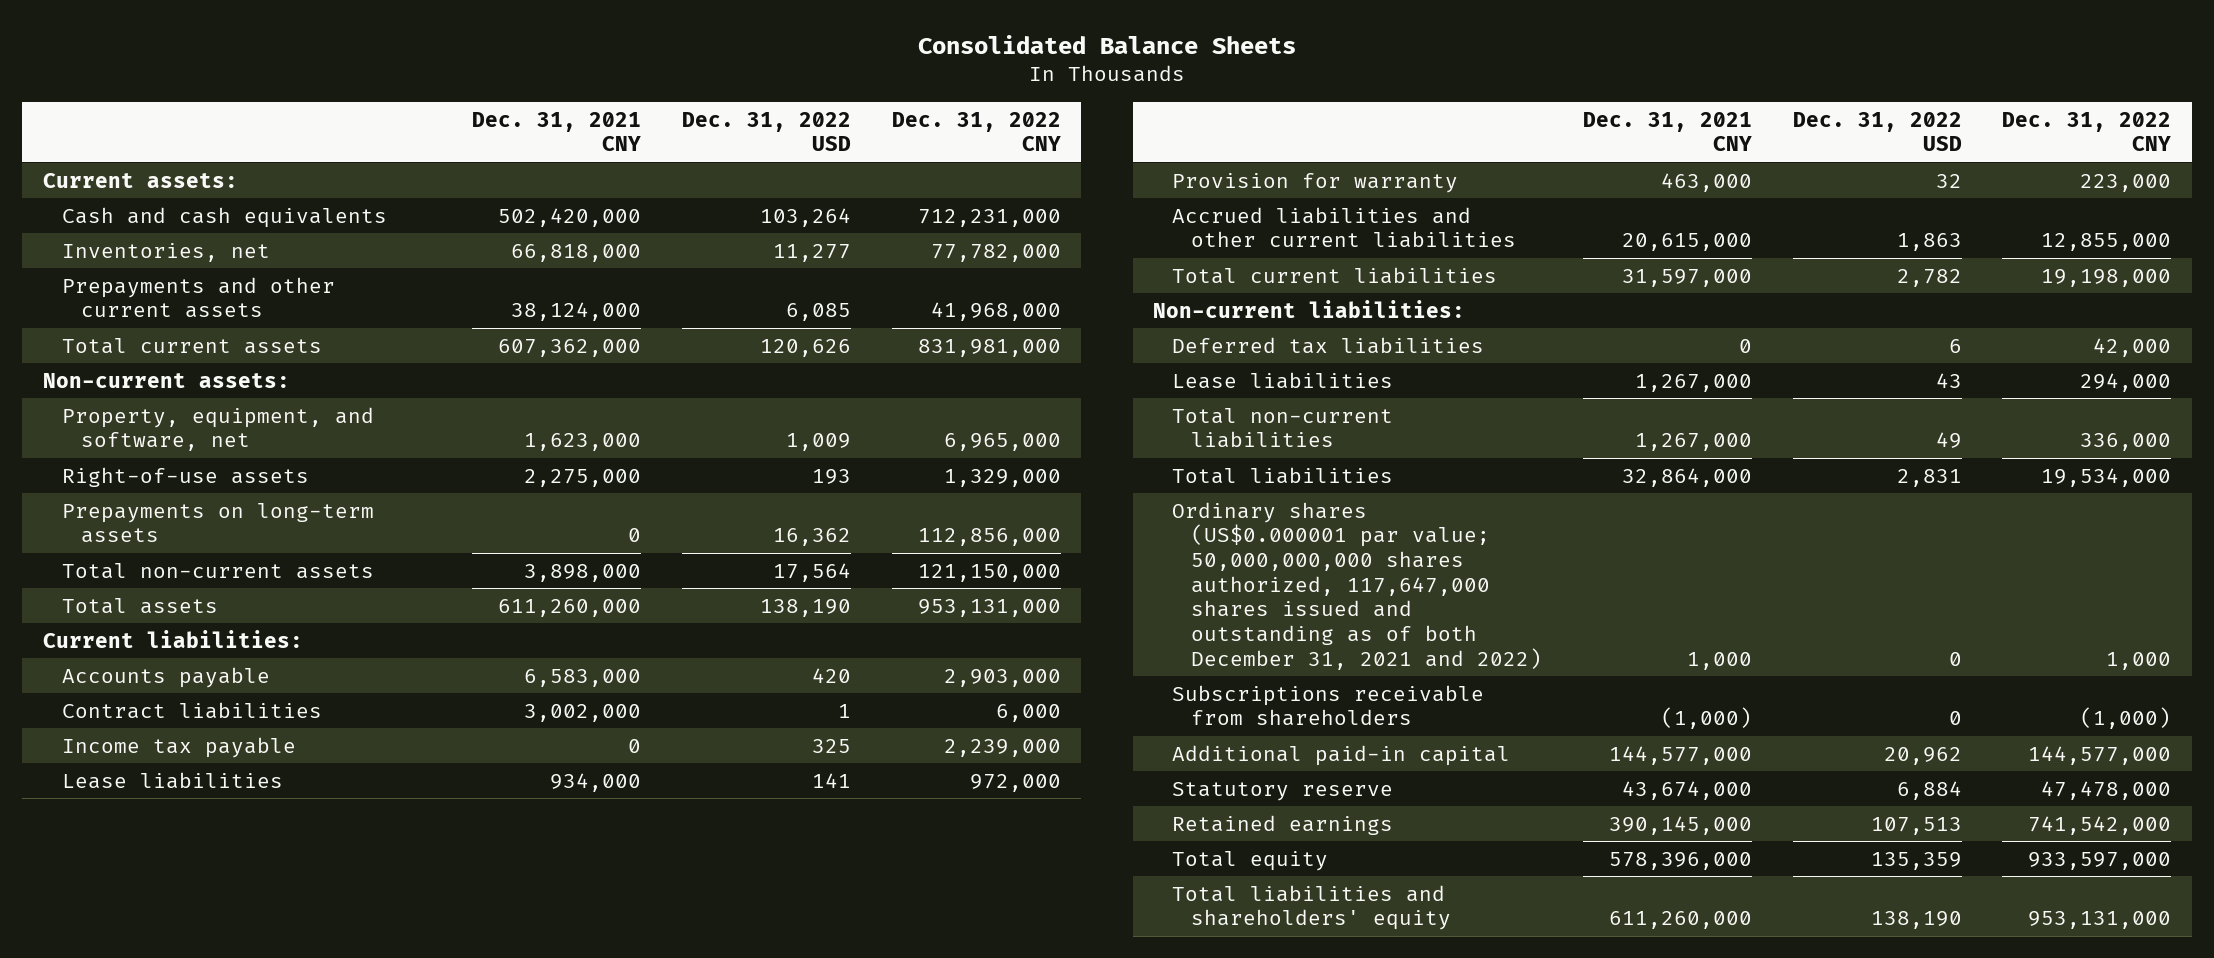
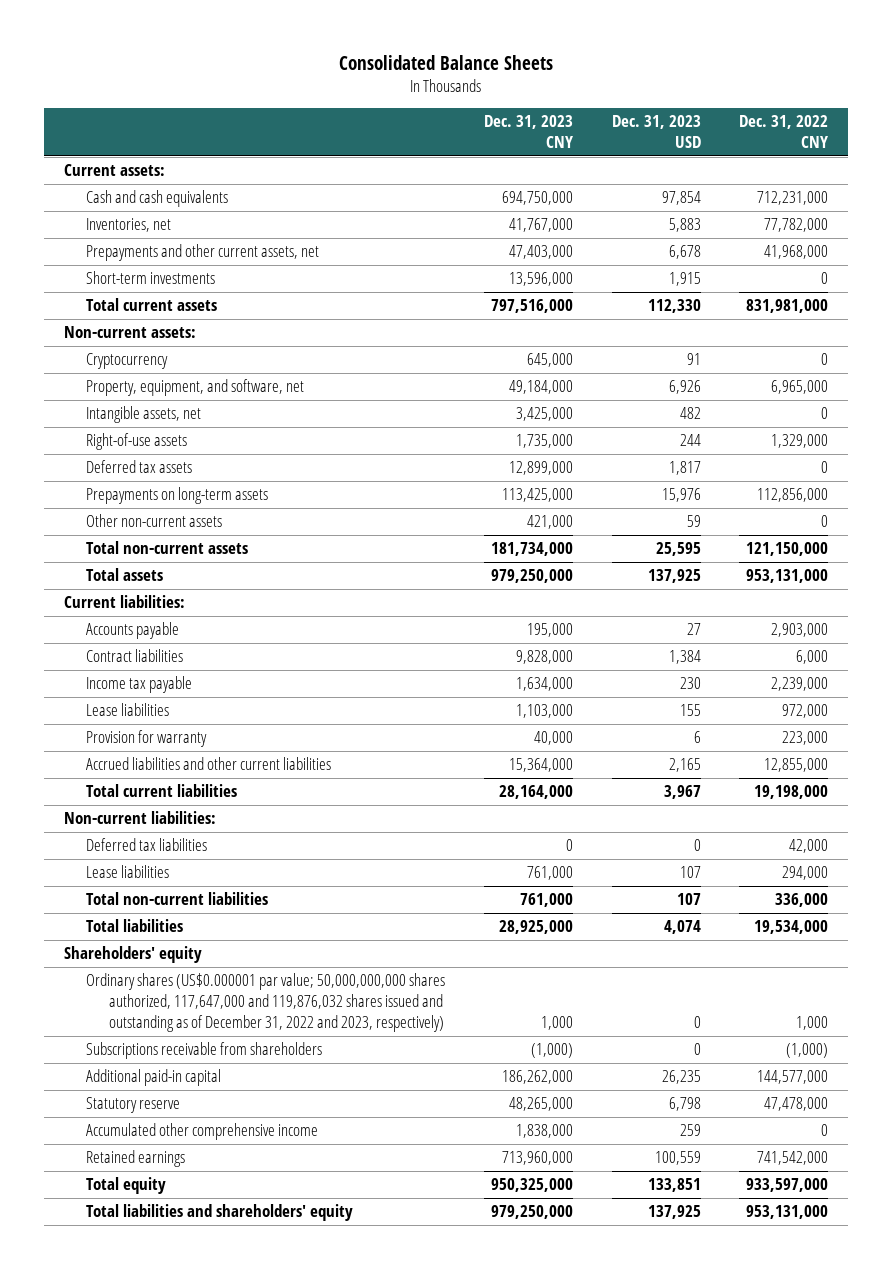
[472,111,642,152] Dec. 31, 2021 CNY -> none
[682,111,852,152] Dec. 31, 2022 USD -> none
none -> [483,115,573,149] Dec. 31, 2023 CNY
none -> [611,115,701,149] Dec. 31, 2023 USD
[61,276,335,319] Prepayments and other current assets -> [86,244,320,262] Prepayments and other current assets, net
none -> [86,271,216,285] Short-term investments
none -> [86,353,169,370] Cryptocurrency
none -> [86,406,202,424] Intangible assets, net
none -> [86,460,193,474] Deferred tax assets
none -> [86,514,223,528] Other non-current assets
none -> [63,946,202,964] Shareholders' equity
[1171,501,1542,670] Ordinary shares (US$0.000001 par value; 50,000,000,000 shares authorized, 117,647,000 shares issued and outstanding as of both December 31, 2021 and 2022) -> [86,973,446,1032] Ordinary shares (US$0.000001 par value; 50,000,000,000 shares authorized, 117,647,000 and 119,876,032 shares issued and outstanding as of December 31, 2022 and 2023, respectively)
none -> [86,1123,319,1141] Accumulated other comprehensive income

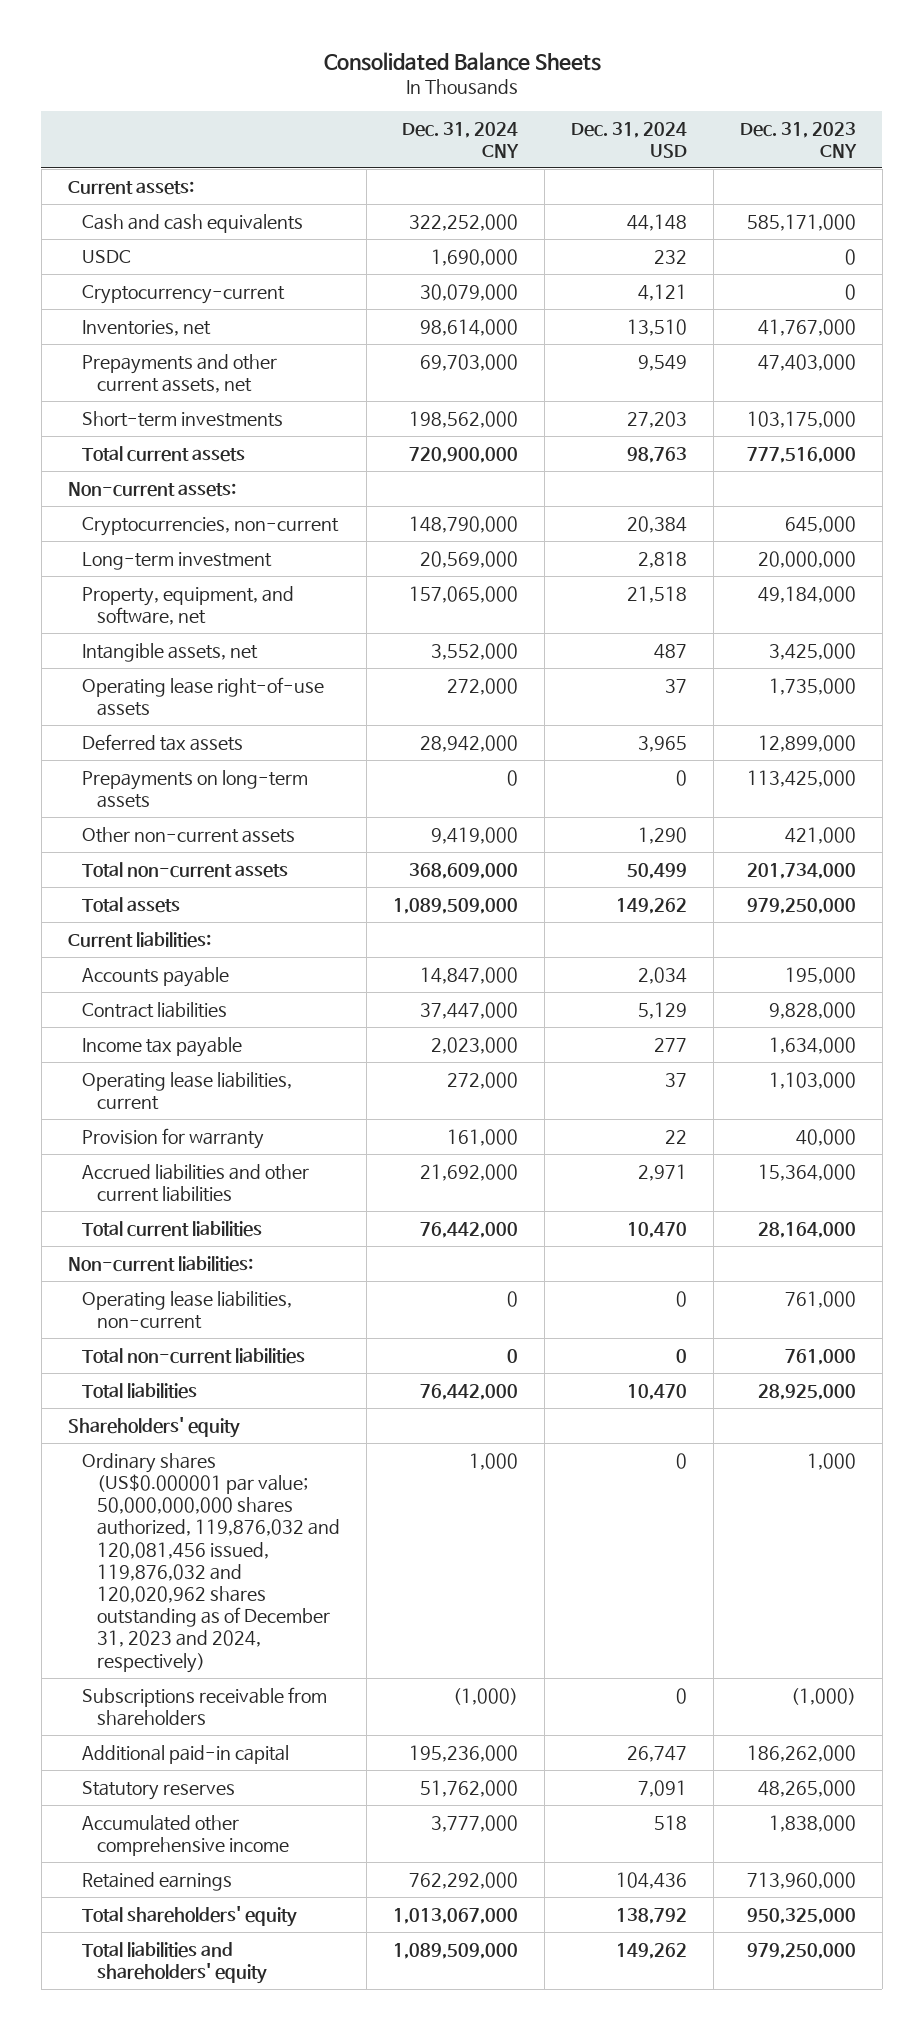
[611,115,701,149] Dec. 31, 2023 USD -> none
[739,115,829,149] Dec. 31, 2022 CNY -> none
none -> [401,121,519,159] Dec. 31, 2024 CNY
none -> [570,121,687,159] Dec. 31, 2024 USD
[501,191,573,206] 694,750,000 -> [746,213,856,231] 585,171,000
none -> [82,249,132,263] USDC
none -> [82,284,286,304] Cryptocurrency-current
[508,272,573,287] 13,596,000 -> [746,410,856,428] 103,175,000
[490,299,573,314] 797,516,000 -> [746,446,856,463] 777,516,000
[86,353,169,370] Cryptocurrency -> [82,516,340,536] Cryptocurrencies, non-current
none -> [82,551,273,570] Long-term investment
[86,433,188,451] Right-of-use assets -> [82,676,325,717] Operating lease right-of-use assets
[490,542,573,557] 181,734,000 -> [746,862,856,879] 201,734,000
[86,703,170,717] Lease liabilities -> [82,1071,293,1111] Operating lease liabilities, current
[86,838,208,852] Deferred tax liabilities -> none
[86,865,170,879] Lease liabilities -> [82,1290,293,1330] Operating lease liabilities, non-current
[86,973,446,1032] Ordinary shares (US$0.000001 par value; 50,000,000,000 shares authorized, 117,647,000 and 119,876,032 shares issued and outstanding as of December 31, 2022 and 2023, respectively) -> [82,1452,340,1673] Ordinary shares (US$0.000001 par value; 50,000,000,000 shares authorized, 119,876,032 and 120,081,456 issued, 119,876,032 and 120,020,962 shares outstanding as of December 31, 2023 and 2024, respectively)
[86,1097,181,1114] Statutory reserve -> [82,1780,236,1800] Statutory reserves
[86,1177,167,1195] Total equity -> [82,1905,298,1927] Total shareholders' equity

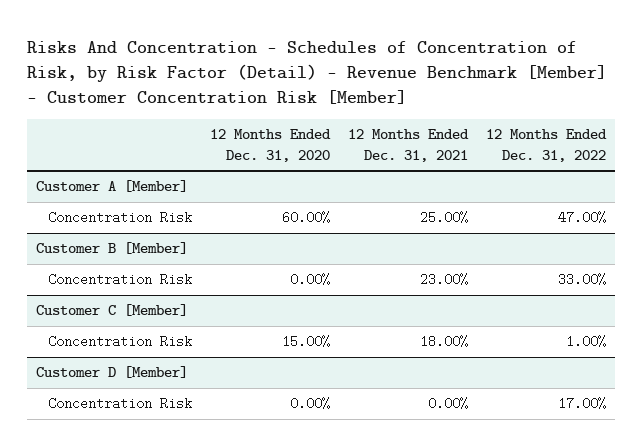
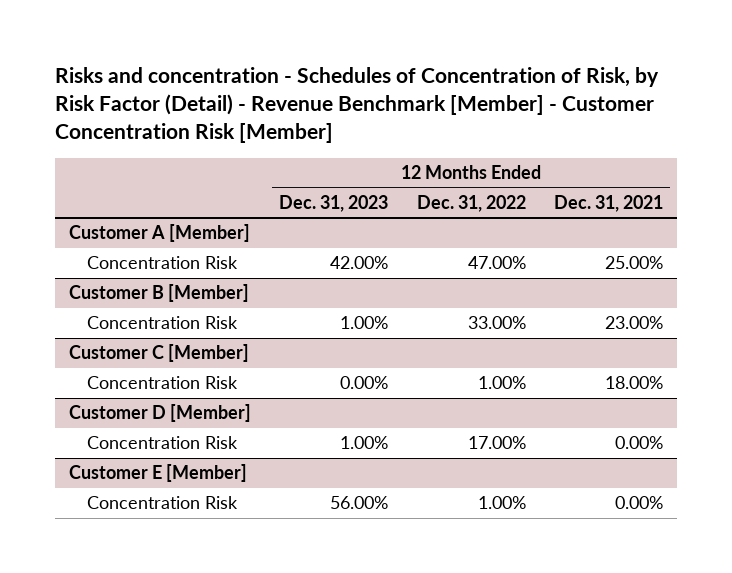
[27,40,608,104] Risks And Concentration - Schedules of Concentration of Risk, by Risk Factor (Detail) - Revenue Benchmark [Member] - Customer Concentration Risk [Member] -> [54,66,659,144] Risks and concentration - Schedules of Concentration of Risk, by Risk Factor (Detail) - Revenue Benchmark [Member] - Customer Concentration Risk [Member]
[209,129,331,162] 12 Months Ended Dec. 31, 2020 -> none
none -> [279,194,389,212] Dec. 31, 2023
none -> [68,464,247,483] Customer E [Member]
none -> [86,496,238,510] Concentration Risk

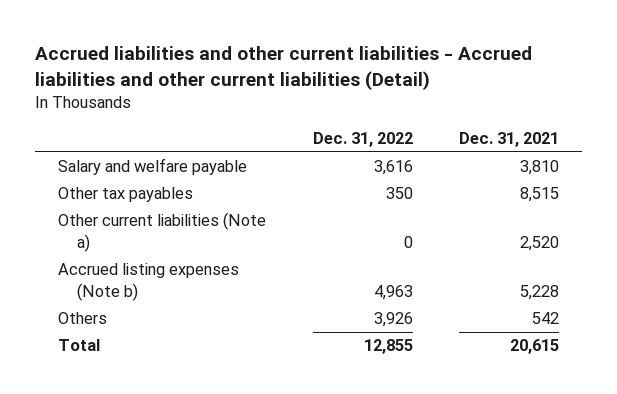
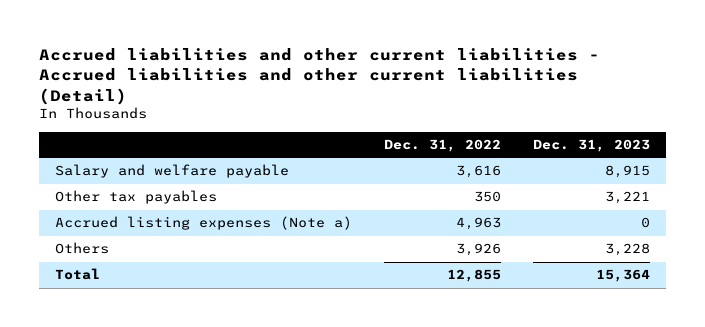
[459,131,560,147] Dec. 31, 2021 -> none
none -> [532,138,650,152] Dec. 31, 2023
[58,212,267,252] Other current liabilities (Note a) -> none
[58,263,240,301] Accrued listing expenses (Note b) -> [55,216,353,231] Accrued listing expenses (Note a)

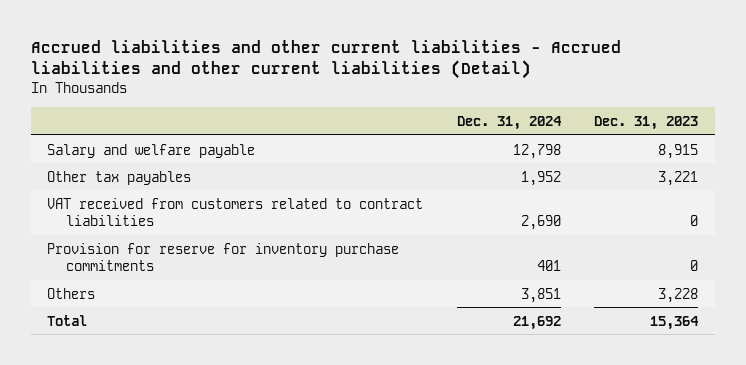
[383,138,501,152] Dec. 31, 2022 -> none
none -> [456,116,562,131] Dec. 31, 2024
[55,216,353,231] Accrued listing expenses (Note a) -> none
none -> [47,197,424,227] VAT received from customers related to contract liabilities
none -> [47,242,400,272] Provision for reserve for inventory purchase commitments

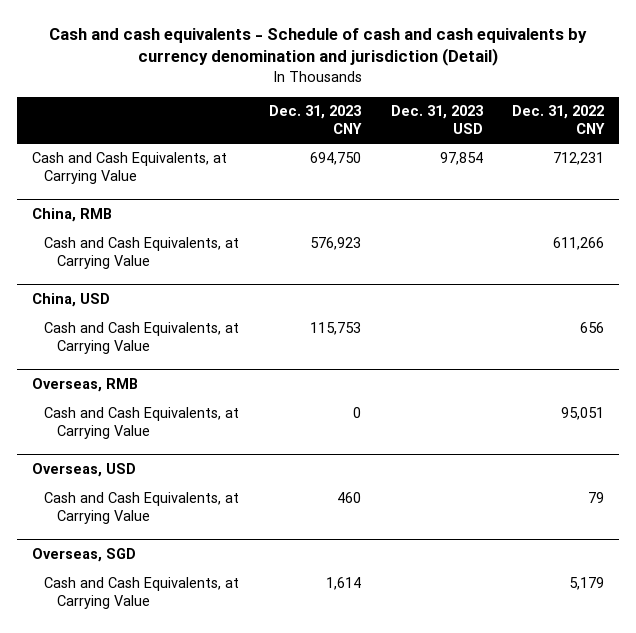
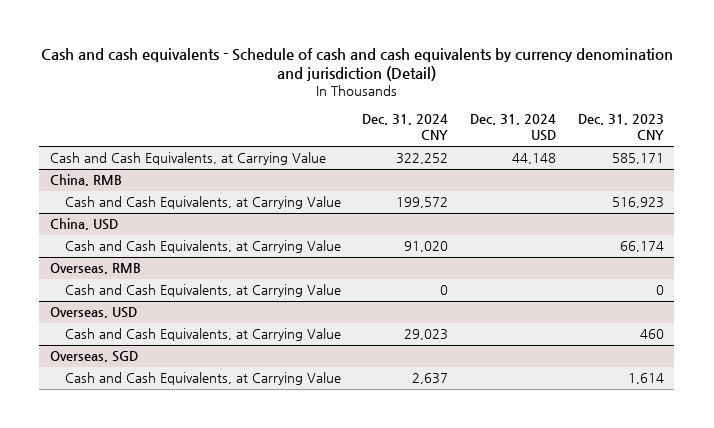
[390,105,483,134] Dec. 31, 2023 USD -> none
[512,105,606,134] Dec. 31, 2022 CNY -> none
none -> [362,114,449,141] Dec. 31, 2024 CNY
none -> [469,114,556,142] Dec. 31, 2024 USD
[309,152,361,166] 694,750 -> [611,153,664,165] 585,171
[309,237,361,251] 576,923 -> [611,197,664,209] 516,923
[309,322,361,336] 115,753 -> [619,241,664,253] 66,174

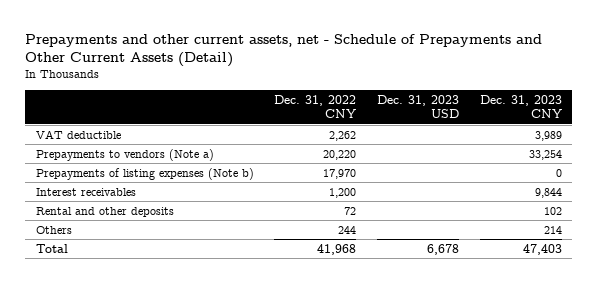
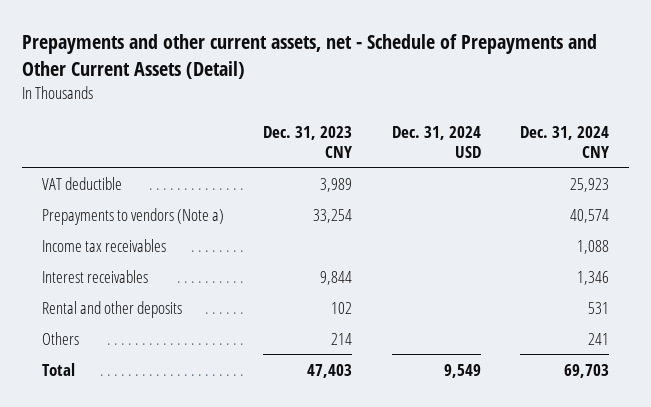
[274,94,357,119] Dec. 31, 2022 CNY -> none
[377,94,460,119] Dec. 31, 2023 USD -> none
none -> [391,125,481,158] Dec. 31, 2024 USD
none -> [520,125,610,158] Dec. 31, 2024 CNY
[35,167,254,180] Prepayments of listing expenses (Note b) -> none
none -> [41,238,166,252] Income tax receivables

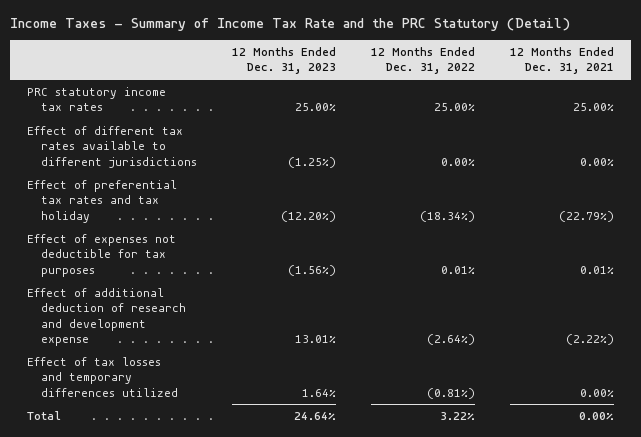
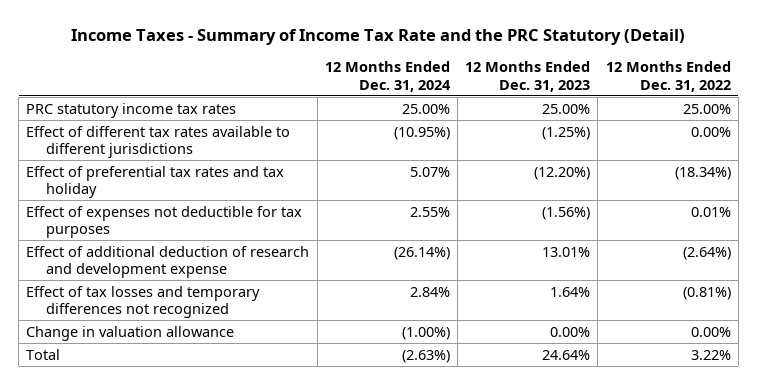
[509,47,614,75] 12 Months Ended Dec. 31, 2021 -> none
none -> [324,61,451,92] 12 Months Ended Dec. 31, 2024
[27,356,178,397] Effect of tax losses and temporary differences utilized -> [26,285,261,318] Effect of tax losses and temporary differences not recognized
none -> [26,325,235,341] Change in valuation allowance

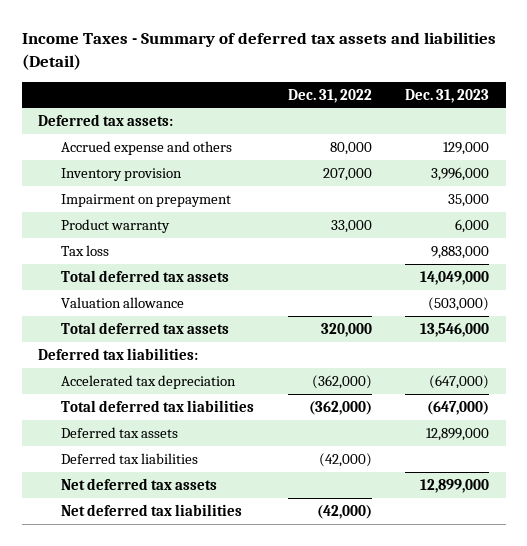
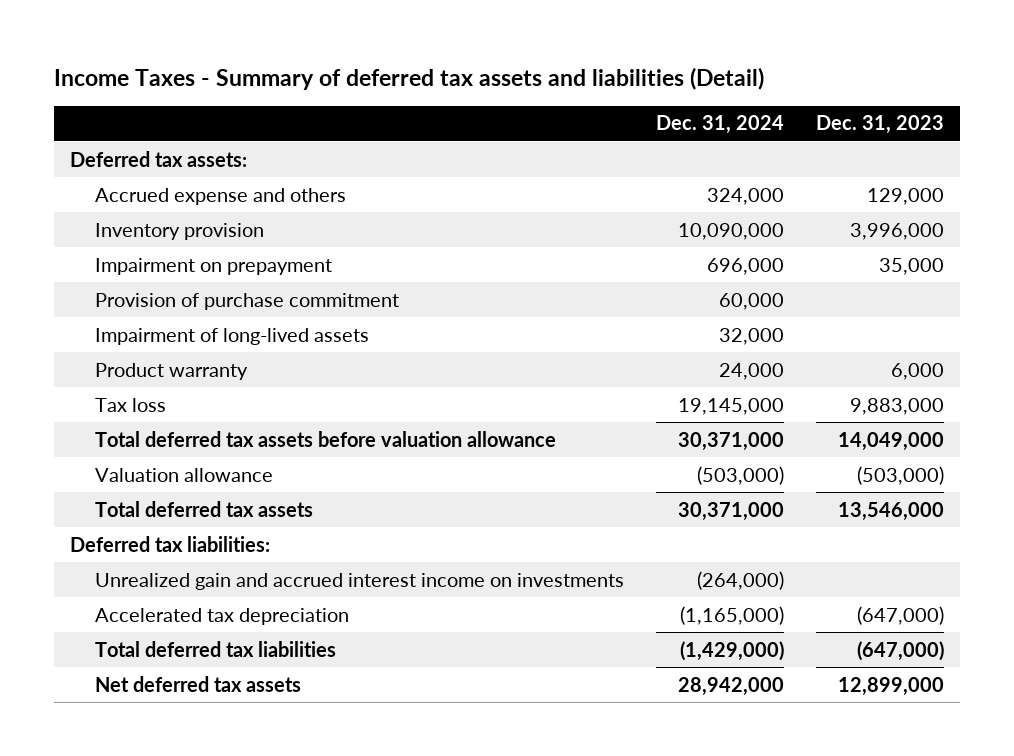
[287,88,372,103] Dec. 31, 2022 -> none
none -> [656,115,785,135] Dec. 31, 2024
none -> [95,292,400,310] Provision of purchase commitment
none -> [95,327,370,345] Impairment of long-lived assets
[61,269,230,282] Total deferred tax assets -> [95,430,557,447] Total deferred tax assets before valuation allowance
none -> [95,572,625,590] Unrealized gain and accrued interest income on investments
[61,426,179,438] Deferred tax assets -> none
[61,452,199,464] Deferred tax liabilities -> none
[61,503,243,516] Net deferred tax liabilities -> none

